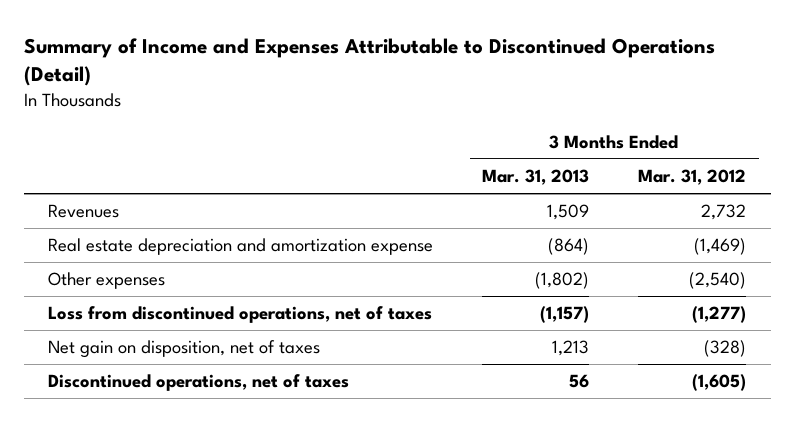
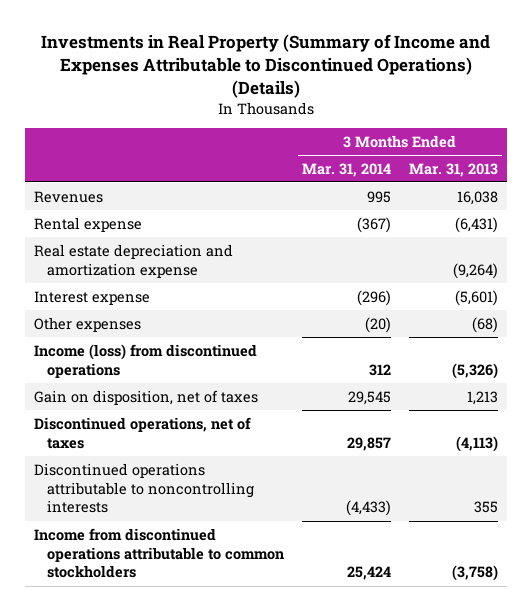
[23,37,715,87] Summary of Income and Expenses Attributable to Discontinued Operations (Detail) -> [40,34,490,98] Investments in Real Property (Summary of Income and Expenses Attributable to Discontinued Operations) (Details)
[638,169,747,186] Mar. 31, 2012 -> none
none -> [301,162,391,177] Mar. 31, 2014
[547,204,590,221] 1,509 -> [456,190,498,205] 16,038
none -> [34,216,143,232] Rental expense
[548,238,590,256] (864) -> [452,262,498,279] (9,264)
none -> [34,290,151,305] Interest expense
[535,272,590,290] (1,802) -> [471,316,498,333] (68)
[48,306,433,324] Loss from discontinued operations, net of taxes -> [34,343,258,378] Income (loss) from discontinued operations
[540,306,590,324] (1,157) -> [451,362,498,379] (5,326)
[48,340,321,359] Net gain on disposition, net of taxes -> [34,389,259,405] Gain on disposition, net of taxes
[569,374,590,389] 56 -> [455,435,498,452] (4,113)
none -> [34,462,255,514] Discontinued operations attributable to noncontrolling interests
none -> [34,527,285,579] Income from discontinued operations attributable to common stockholders

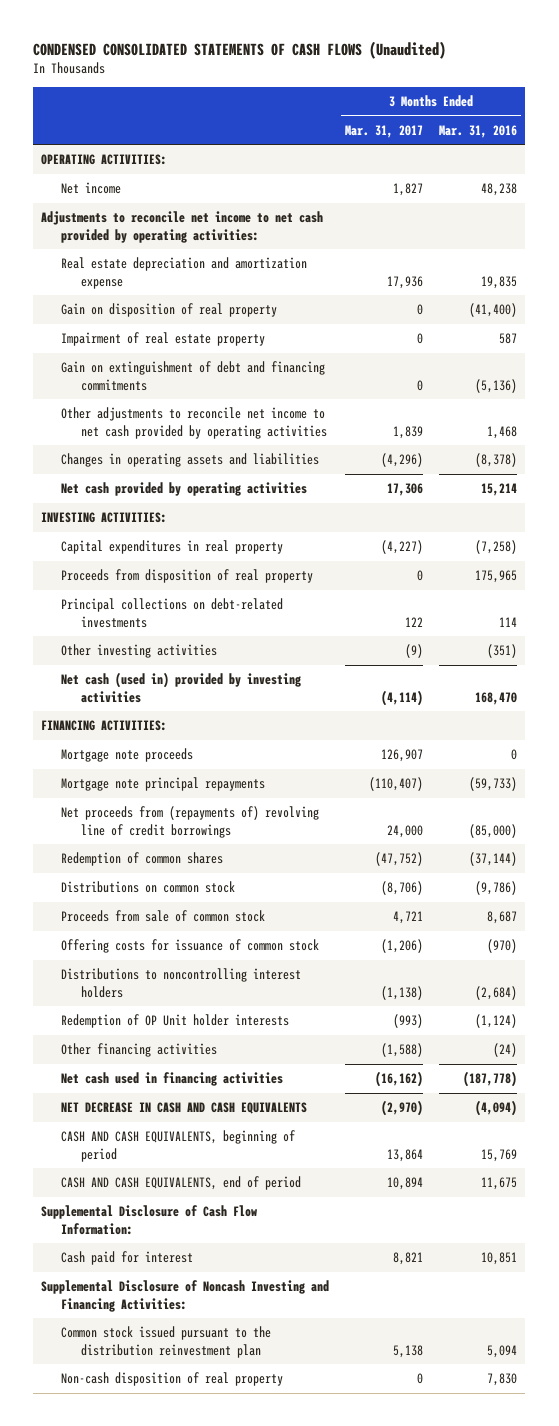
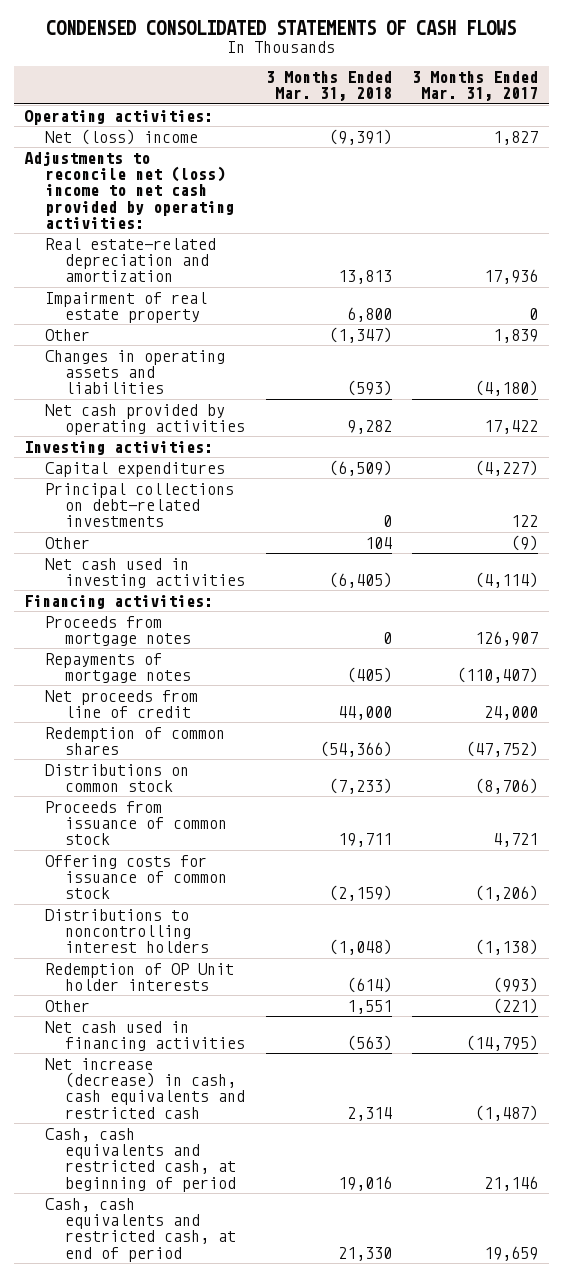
[33,40,447,59] CONDENSED CONSOLIDATED STATEMENTS OF CASH FLOWS (Unaudited) -> [46,19,517,35] CONDENSED CONSOLIDATED STATEMENTS OF CASH FLOWS
[439,124,518,138] Mar. 31, 2016 -> none
none -> [265,71,392,102] 3 Months Ended Mar. 31, 2018
[61,303,278,318] Gain on disposition of real property -> none
[41,154,168,166] OPERATING ACTIVITIES: -> [24,109,214,125] Operating activities:
[61,182,122,195] Net income -> [44,128,198,145] Net (loss) income
[41,211,324,243] Adjustments to reconcile net income to net cash provided by operating activities: -> [24,150,234,230] Adjustments to reconcile net (loss) income to net cash provided by operating activities:
[61,257,308,289] Real estate depreciation and amortization expense -> [44,237,216,283] Real estate-related depreciation and amortization
[61,361,326,391] Gain on extinguishment of debt and financing commitments -> none
[61,569,314,584] Proceeds from disposition of real property -> none
[61,407,328,439] Other adjustments to reconcile net income to net cash provided by operating activities -> [44,328,90,341] Other
[381,453,424,468] (4,296) -> [475,380,539,397] (4,180)
[387,483,424,497] 17,306 -> [484,420,539,435] 17,422
[41,512,168,524] INVESTING ACTIVITIES: -> [24,440,214,455] Investing activities:
[61,540,284,555] Capital expenditures in real property -> [44,461,225,477] Capital expenditures
[61,644,218,659] Other investing activities -> [44,536,90,549] Other
[61,672,302,703] Net cash (used in) provided by investing activities -> [44,557,245,589] Net cash used in investing activities
[41,720,168,732] FINANCING ACTIVITIES: -> [24,594,214,609] Financing activities:
[61,748,194,763] Mortgage note proceeds -> [44,615,191,647] Proceeds from mortgage notes
[61,777,266,792] Mortgage note principal repayments -> [44,652,191,684] Repayments of mortgage notes
[61,806,320,838] Net proceeds from (repayments of) revolving line of credit borrowings -> [44,689,198,719] Net proceeds from line of credit
[61,910,266,923] Proceeds from sale of common stock -> [44,800,227,846] Proceeds from issuance of common stock
[41,1205,258,1235] Supplemental Disclosure of Cash Flow Information: -> none
[61,1251,194,1266] Cash paid for interest -> none
[41,1280,330,1312] Supplemental Disclosure of Noncash Investing and Financing Activities: -> none
[61,1326,272,1358] Common stock issued pursuant to the distribution reinvestment plan -> none
[61,1372,284,1387] Non-cash disposition of real property -> none
[61,1043,218,1058] Other financing activities -> [44,999,90,1012] Other
[381,1043,424,1058] (1,588) -> [493,997,539,1014] (221)
[375,1071,424,1088] (16,162) -> [466,1035,539,1052] (14,795)
[61,1102,308,1115] NET DECREASE IN CASH AND CASH EQUIVALENTS -> [44,1057,245,1119] Net increase (decrease) in cash, cash equivalents and restricted cash
[381,1100,424,1117] (2,970) -> [475,1104,539,1121] (1,487)
[61,1130,296,1162] CASH AND CASH EQUIVALENTS, beginning of period -> [44,1127,236,1192] Cash, cash equivalents and restricted cash, at beginning of period
[387,1148,424,1162] 13,864 -> [484,1175,539,1191] 21,146
[61,1176,302,1191] CASH AND CASH EQUIVALENTS, end of period -> [44,1197,236,1262] Cash, cash equivalents and restricted cash, at end of period
[387,1177,424,1191] 10,894 -> [484,1245,539,1261] 19,659

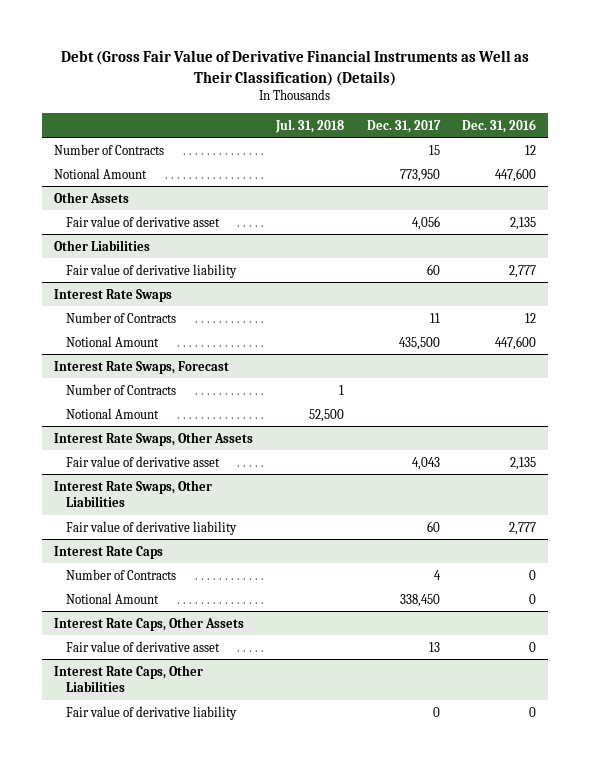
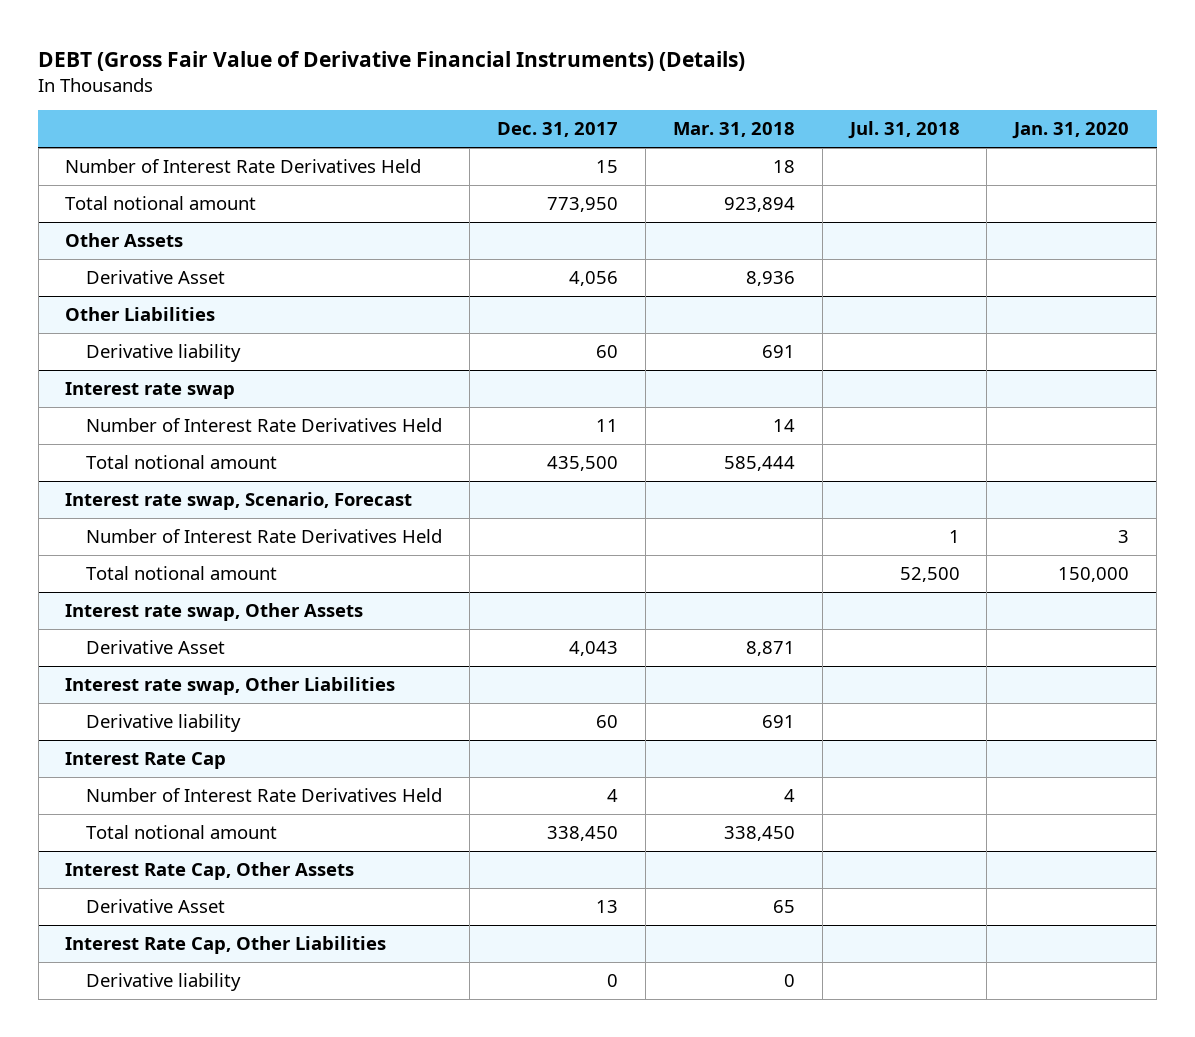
[61,50,530,86] Debt (Gross Fair Value of Derivative Financial Instruments as Well as Their Classification) (Details) -> [38,50,746,71] DEBT (Gross Fair Value of Derivative Financial Instruments) (Details)
[462,118,537,133] Dec. 31, 2016 -> none
none -> [672,122,795,138] Mar. 31, 2018
none -> [1012,122,1130,140] Jan. 31, 2020
[53,143,164,155] Number of Contracts -> [65,159,422,174] Number of Interest Rate Derivatives Held
[53,167,147,179] Notional Amount -> [65,196,257,211] Total notional amount
[65,215,220,227] Fair value of derivative asset -> [85,270,225,285] Derivative Asset
[65,263,237,278] Fair value of derivative liability -> [85,344,241,363] Derivative liability
[53,288,172,302] Interest Rate Swaps -> [65,382,236,400] Interest rate swap
[65,311,176,323] Number of Contracts -> [85,418,442,433] Number of Interest Rate Derivatives Held
[65,335,159,347] Notional Amount -> [85,455,277,470] Total notional amount
[53,360,229,374] Interest Rate Swaps, Forecast -> [65,492,413,511] Interest rate swap, Scenario, Forecast
[65,383,176,395] Number of Contracts -> [85,529,442,544] Number of Interest Rate Derivatives Held
[65,407,159,419] Notional Amount -> [85,566,277,581] Total notional amount
[53,431,253,446] Interest Rate Swaps, Other Assets -> [65,603,364,622] Interest rate swap, Other Assets
[65,455,220,467] Fair value of derivative asset -> [85,640,225,655] Derivative Asset
[53,479,212,507] Interest Rate Swaps, Other Liabilities -> [65,677,396,696] Interest rate swap, Other Liabilities
[65,520,237,535] Fair value of derivative liability -> [85,714,241,733] Derivative liability
[53,545,163,559] Interest Rate Caps -> [65,752,227,770] Interest Rate Cap
[65,568,176,580] Number of Contracts -> [85,788,442,803] Number of Interest Rate Derivatives Held
[65,592,159,604] Notional Amount -> [85,825,277,840] Total notional amount
[53,616,244,631] Interest Rate Caps, Other Assets -> [65,862,355,881] Interest Rate Cap, Other Assets
[65,640,220,652] Fair value of derivative asset -> [85,899,225,914] Derivative Asset
[53,664,203,692] Interest Rate Caps, Other Liabilities -> [65,936,387,955] Interest Rate Cap, Other Liabilities
[65,705,237,720] Fair value of derivative liability -> [85,973,241,992] Derivative liability

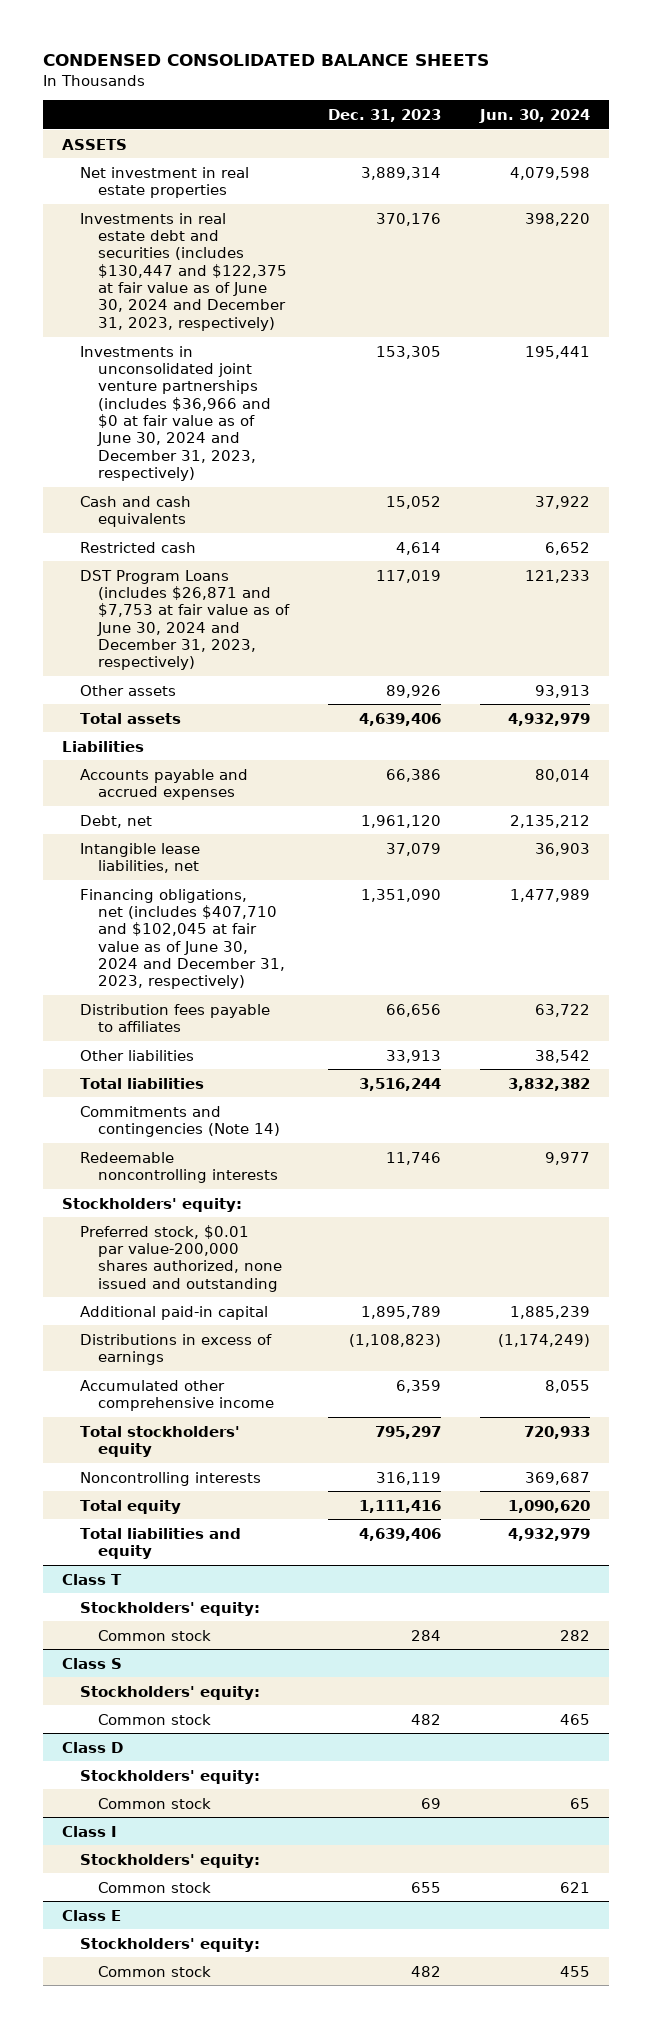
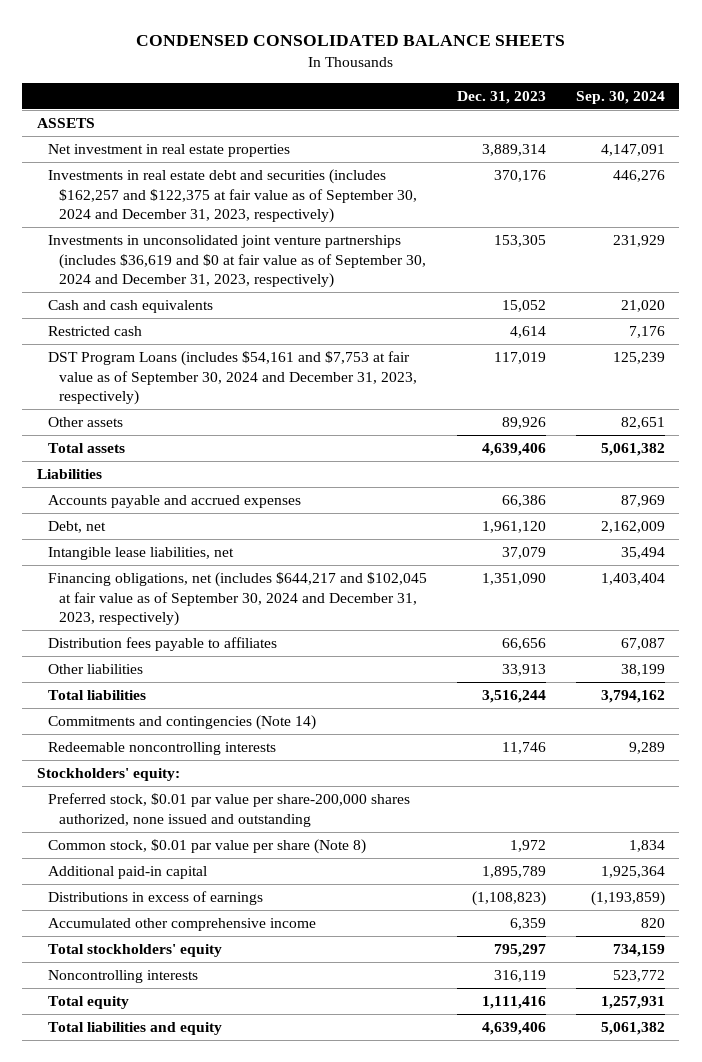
[478,108,590,123] Jun. 30, 2024 -> none
none -> [575,90,665,104] Sep. 30, 2024
[80,212,287,331] Investments in real estate debt and securities (includes $130,447 and $122,375 at fair value as of June 30, 2024 and December 31, 2023, respectively) -> [48,169,418,224] Investments in real estate debt and securities (includes $162,257 and $122,375 at fair value as of September 30, 2024 and December 31, 2023, respectively)
[80,345,271,482] Investments in unconsolidated joint venture partnerships (includes $36,966 and $0 at fair value as of June 30, 2024 and December 31, 2023, respectively) -> [48,235,427,289] Investments in unconsolidated joint venture partnerships (includes $36,619 and $0 at fair value as of September 30, 2024 and December 31, 2023, respectively)
[80,569,290,671] DST Program Loans (includes $26,871 and $7,753 at fair value as of June 30, 2024 and December 31, 2023, respectively) -> [48,351,418,406] DST Program Loans (includes $54,161 and $7,753 at fair value as of September 30, 2024 and December 31, 2023, respectively)
[80,888,285,990] Financing obligations, net (includes $407,710 and $102,045 at fair value as of June 30, 2024 and December 31, 2023, respectively) -> [48,572,428,627] Financing obligations, net (includes $644,217 and $102,045 at fair value as of September 30, 2024 and December 31, 2023, respectively)
[80,1224,282,1292] Preferred stock, $0.01 par value-200,000 shares authorized, none issued and outstanding -> [48,793,411,827] Preferred stock, $0.01 par value per share-200,000 shares authorized, none issued and outstanding
none -> [48,839,367,855] Common stock, $0.01 par value per share (Note 8)
[62,1573,123,1585] Class T -> none
[80,1601,261,1616] Stockholders' equity: -> none
[97,1629,211,1641] Common stock -> none
[62,1657,123,1669] Class S -> none
[80,1685,261,1700] Stockholders' equity: -> none
[97,1713,211,1725] Common stock -> none
[62,1741,124,1753] Class D -> none
[80,1769,261,1784] Stockholders' equity: -> none
[97,1797,211,1809] Common stock -> none
[62,1825,118,1837] Class I -> none
[80,1853,261,1868] Stockholders' equity: -> none
[97,1881,211,1893] Common stock -> none
[62,1909,122,1921] Class E -> none
[80,1937,261,1952] Stockholders' equity: -> none
[97,1965,211,1977] Common stock -> none

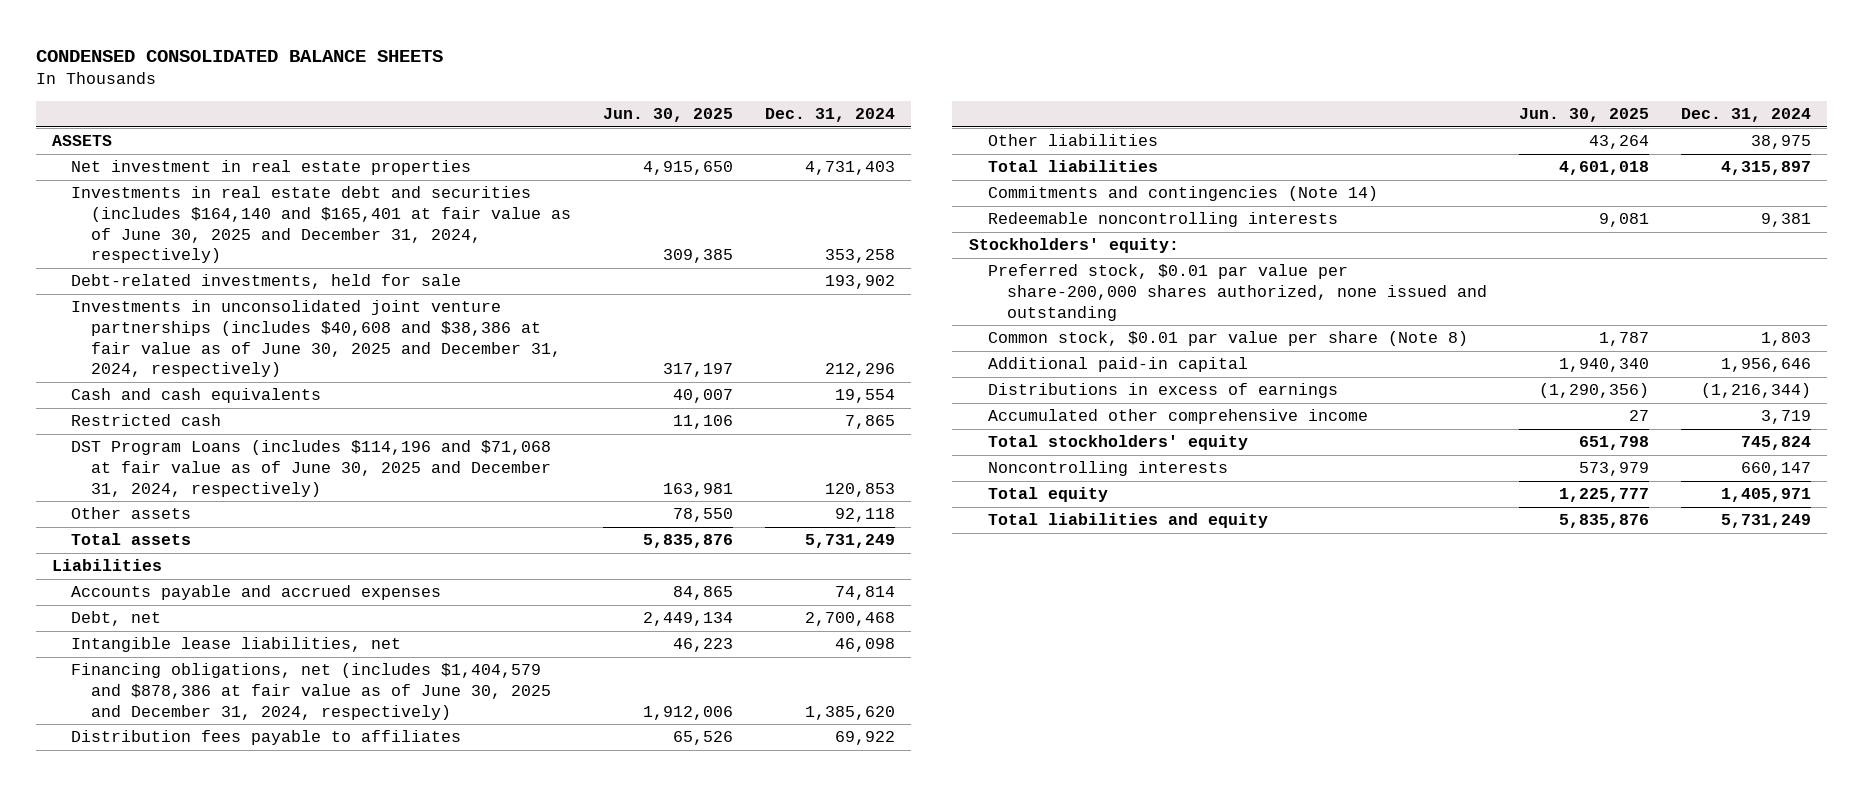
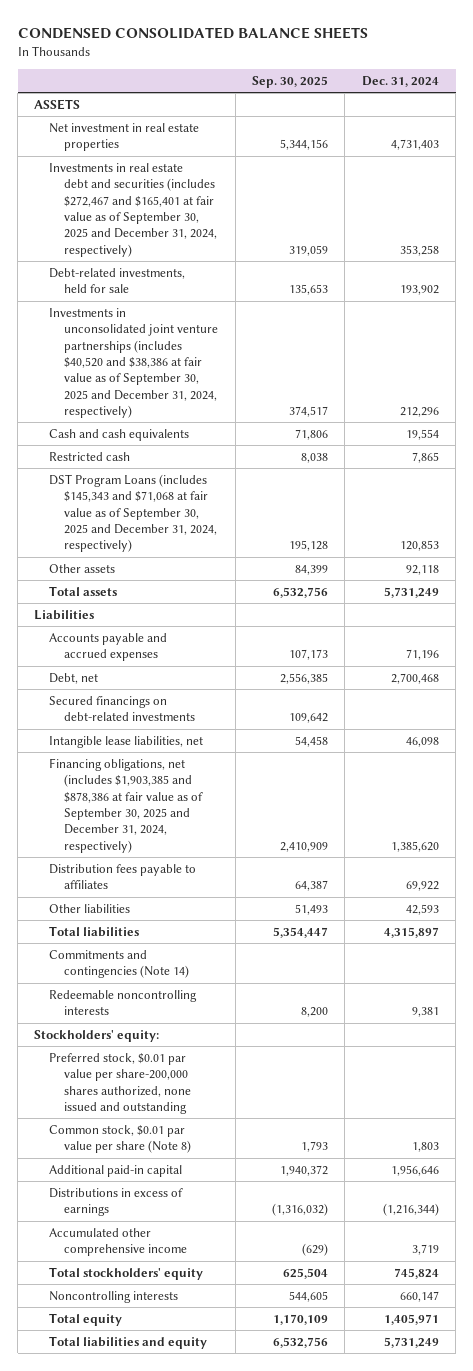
[602,108,733,123] Jun. 30, 2025 -> none
none -> [252,75,329,88] Sep. 30, 2025
[71,186,571,264] Investments in real estate debt and securities (includes $164,140 and $165,401 at fair value as of June 30, 2025 and December 31, 2024, respectively) -> [49,162,218,257] Investments in real estate debt and securities (includes $272,467 and $165,401 at fair value as of September 30, 2025 and December 31, 2024, respectively)
[71,300,561,378] Investments in unconsolidated joint venture partnerships (includes $40,608 and $38,386 at fair value as of June 30, 2025 and December 31, 2024, respectively) -> [49,307,219,418] Investments in unconsolidated joint venture partnerships (includes $40,520 and $38,386 at fair value as of September 30, 2025 and December 31, 2024, respectively)
[71,440,552,497] DST Program Loans (includes $114,196 and $71,068 at fair value as of June 30, 2025 and December 31, 2024, respectively) -> [49,473,218,553] DST Program Loans (includes $145,343 and $71,068 at fair value as of September 30, 2025 and December 31, 2024, respectively)
[834,586,895,601] 74,814 -> [405,649,439,661] 71,196
none -> [49,695,196,722] Secured financings on debt-related investments
[71,663,551,720] Financing obligations, net (includes $1,404,579 and $878,386 at fair value as of June 30, 2025 and December 31, 2024, respectively) -> [49,757,204,853] Financing obligations, net (includes $1,903,385 and $878,386 at fair value as of September 30, 2025 and December 31, 2024, respectively)
[1751,135,1812,150] 38,975 -> [405,903,439,915] 42,593

